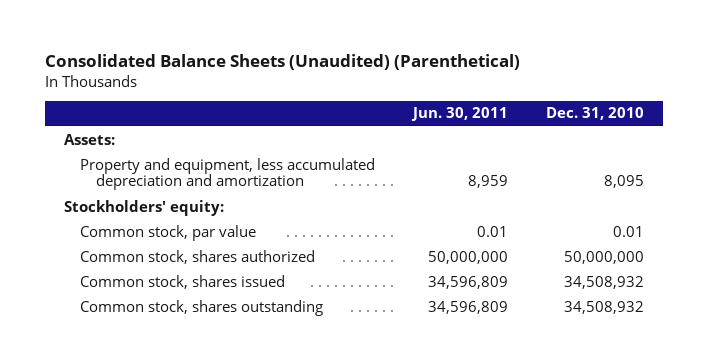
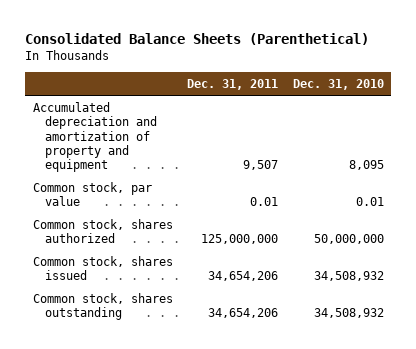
[45,54,521,71] Consolidated Balance Sheets (Unaudited) (Parenthetical) -> [25,32,370,45] Consolidated Balance Sheets (Parenthetical)
[411,107,509,122] Jun. 30, 2011 -> none
none -> [187,79,279,91] Dec. 31, 2011
[64,133,116,145] Assets: -> none
[64,199,225,216] Stockholders' equity: -> none
[79,157,375,191] Property and equipment, less accumulated depreciation and amortization -> [32,101,157,173] Accumulated depreciation and amortization of property and equipment

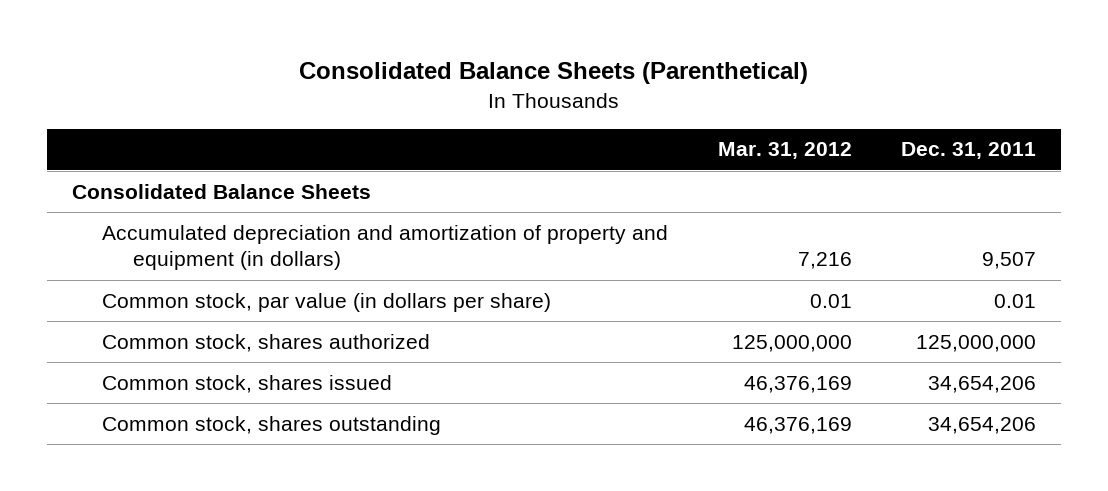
[292,79,384,91] Dec. 31, 2010 -> none
none -> [717,142,852,160] Mar. 31, 2012
none -> [71,183,371,199] Consolidated Balance Sheets
[32,101,157,173] Accumulated depreciation and amortization of property and equipment -> [102,224,669,271] Accumulated depreciation and amortization of property and equipment (in dollars)
[32,181,152,207] Common stock, par value -> [102,292,552,312] Common stock, par value (in dollars per share)

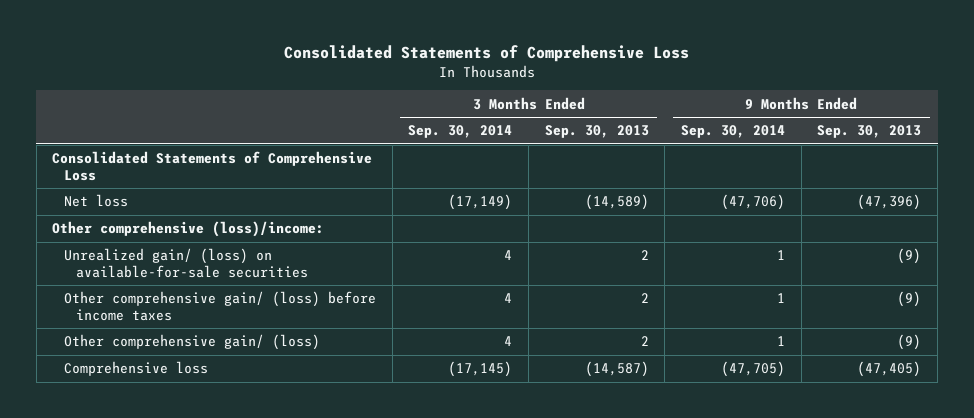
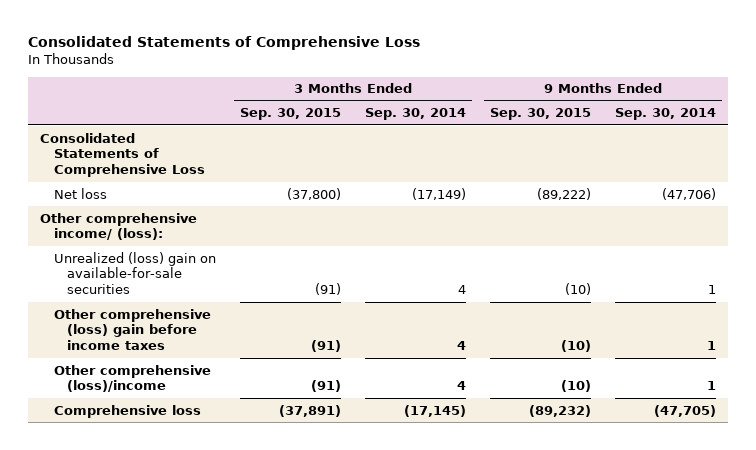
[544,125,649,139] Sep. 30, 2013 -> none
[817,125,922,139] Sep. 30, 2013 -> none
none -> [239,108,341,121] Sep. 30, 2015
none -> [489,108,591,121] Sep. 30, 2015
[52,221,325,238] Other comprehensive (loss)/income: -> [40,212,198,241] Other comprehensive income/ (loss):
[64,248,308,278] Unrealized gain/ (loss) on available-for-sale securities -> [53,251,216,295] Unrealized (loss) gain on available-for-sale securities
[64,291,377,321] Other comprehensive gain/ (loss) before income taxes -> [53,308,211,351] Other comprehensive (loss) gain before income taxes
[64,334,321,351] Other comprehensive gain/ (loss) -> [53,364,211,393] Other comprehensive (loss)/income

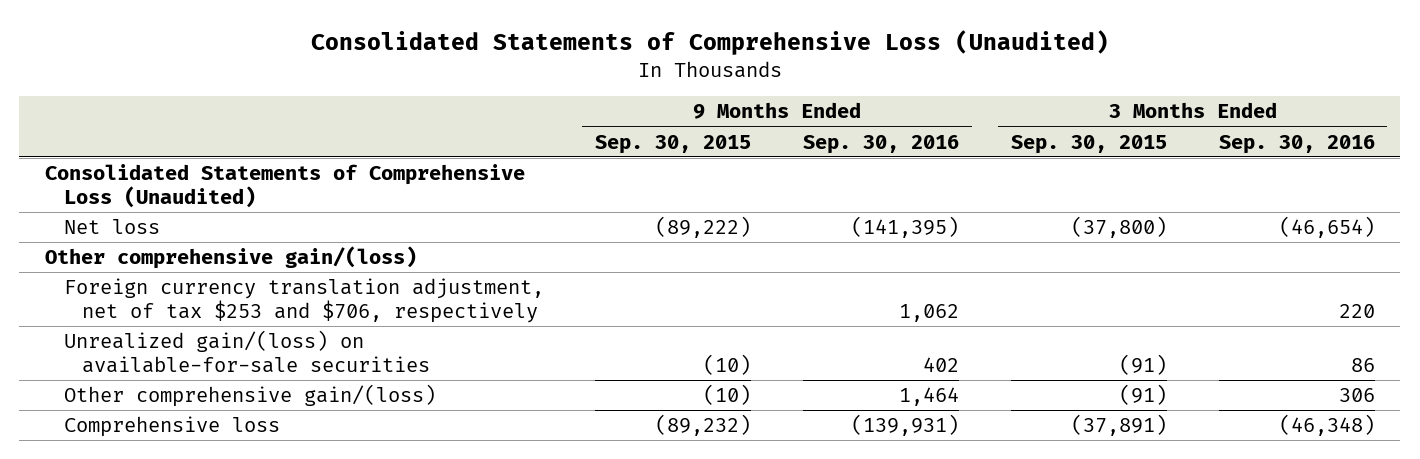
[28,36,421,51] Consolidated Statements of Comprehensive Loss -> [310,29,1109,55] Consolidated Statements of Comprehensive Loss (Unaudited)
[364,108,466,121] Sep. 30, 2014 -> none
[614,108,716,121] Sep. 30, 2014 -> none
none -> [803,134,960,154] Sep. 30, 2016
none -> [1218,134,1375,154] Sep. 30, 2016
[40,132,205,178] Consolidated Statements of Comprehensive Loss -> [44,164,525,208] Consolidated Statements of Comprehensive Loss (Unaudited)
[53,308,211,351] Other comprehensive (loss) gain before income taxes -> none
[40,212,198,241] Other comprehensive income/ (loss): -> [44,246,417,270] Other comprehensive gain/(loss)
none -> [63,278,544,323] Foreign currency translation adjustment, net of tax $253 and $706, respectively
[53,251,216,295] Unrealized (loss) gain on available-for-sale securities -> [63,330,431,373] Unrealized gain/(loss) on available-for-sale securities
[53,364,211,393] Other comprehensive (loss)/income -> [63,384,436,408] Other comprehensive gain/(loss)

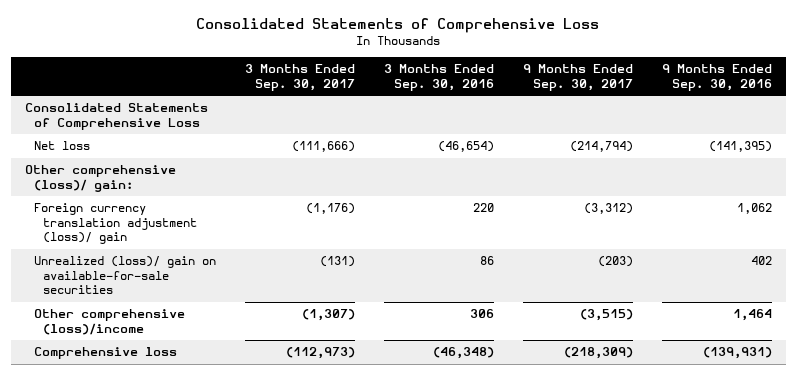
[310,29,1109,55] Consolidated Statements of Comprehensive Loss (Unaudited) -> [196,18,600,34] Consolidated Statements of Comprehensive Loss
[595,134,752,154] Sep. 30, 2015 -> none
[1010,134,1167,154] Sep. 30, 2015 -> none
none -> [245,64,356,91] 3 Months Ended Sep. 30, 2017
none -> [522,64,633,91] 9 Months Ended Sep. 30, 2017
[44,164,525,208] Consolidated Statements of Comprehensive Loss (Unaudited) -> [25,103,209,130] Consolidated Statements of Comprehensive Loss
[44,246,417,270] Other comprehensive gain/(loss) -> [25,165,177,192] Other comprehensive (loss)/ gain:
[63,278,544,323] Foreign currency translation adjustment, net of tax $253 and $706, respectively -> [34,203,198,245] Foreign currency translation adjustment (loss)/ gain
[63,330,431,373] Unrealized gain/(loss) on available-for-sale securities -> [34,256,217,295] Unrealized (loss)/ gain on available-for-sale securities
[63,384,436,408] Other comprehensive gain/(loss) -> [34,309,186,335] Other comprehensive (loss)/income

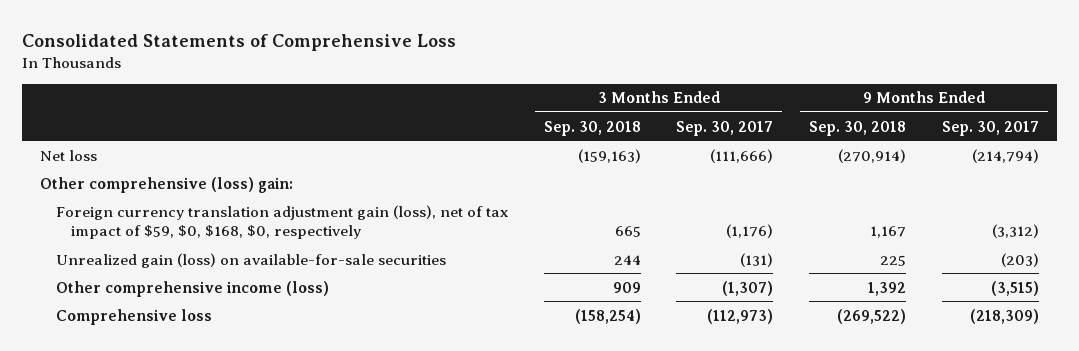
[383,64,494,91] 3 Months Ended Sep. 30, 2016 -> none
[661,64,772,91] 9 Months Ended Sep. 30, 2016 -> none
none -> [543,120,641,136] Sep. 30, 2018
none -> [809,120,907,136] Sep. 30, 2018
[25,103,209,130] Consolidated Statements of Comprehensive Loss -> none
[25,165,177,192] Other comprehensive (loss)/ gain: -> [40,176,294,193] Other comprehensive (loss) gain:
[34,203,198,245] Foreign currency translation adjustment (loss)/ gain -> [55,204,508,240] Foreign currency translation adjustment gain (loss), net of tax impact of $59, $0, $168, $0, respectively
[34,256,217,295] Unrealized (loss)/ gain on available-for-sale securities -> [55,252,446,268] Unrealized gain (loss) on available-for-sale securities
[34,309,186,335] Other comprehensive (loss)/income -> [55,280,329,297] Other comprehensive income (loss)

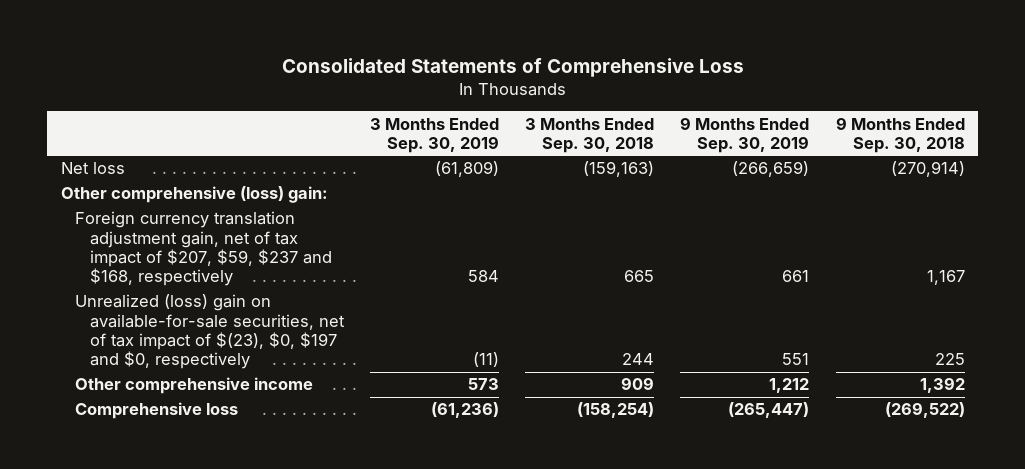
[676,120,774,136] Sep. 30, 2017 -> none
[942,120,1040,136] Sep. 30, 2017 -> none
none -> [370,117,500,153] 3 Months Ended Sep. 30, 2019
none -> [680,116,810,153] 9 Months Ended Sep. 30, 2019
[55,204,508,240] Foreign currency translation adjustment gain (loss), net of tax impact of $59, $0, $168, $0, respectively -> [75,211,333,287] Foreign currency translation adjustment gain, net of tax impact of $207, $59, $237 and $168, respectively
[55,252,446,268] Unrealized gain (loss) on available-for-sale securities -> [75,294,346,370] Unrealized (loss) gain on available-for-sale securities, net of tax impact of $(23), $0, $197 and $0, respectively
[55,280,329,297] Other comprehensive income (loss) -> [75,377,314,395] Other comprehensive income

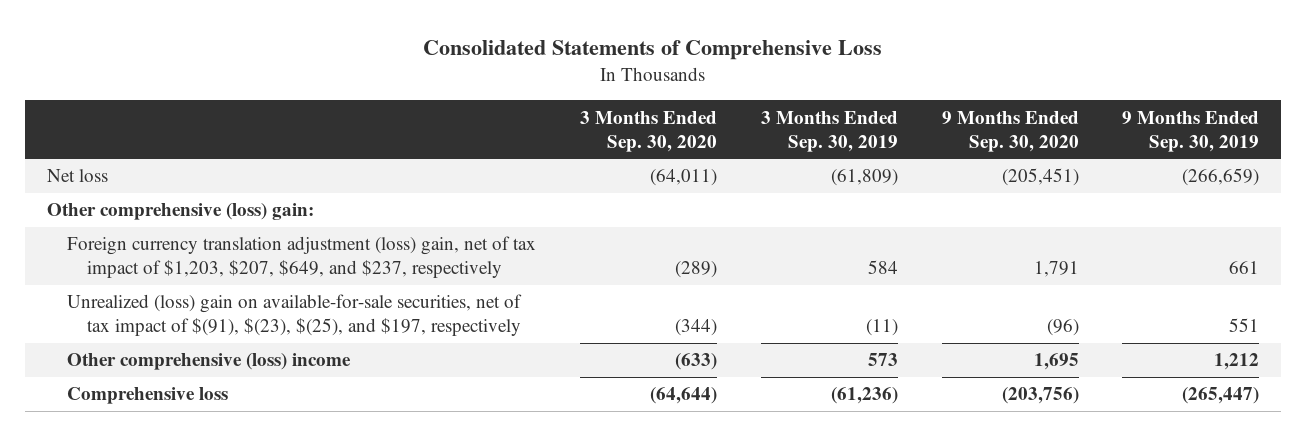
[525,117,655,153] 3 Months Ended Sep. 30, 2018 -> none
[835,116,965,153] 9 Months Ended Sep. 30, 2018 -> none
none -> [579,110,717,152] 3 Months Ended Sep. 30, 2020
none -> [941,110,1079,152] 9 Months Ended Sep. 30, 2020
[75,211,333,287] Foreign currency translation adjustment gain, net of tax impact of $207, $59, $237 and $168, respectively -> [67,236,537,279] Foreign currency translation adjustment (loss) gain, net of tax impact of $1,203, $207, $649, and $237, respectively
[75,294,346,370] Unrealized (loss) gain on available-for-sale securities, net of tax impact of $(23), $0, $197 and $0, respectively -> [67,294,523,337] Unrealized (loss) gain on available-for-sale securities, net of tax impact of $(91), $(23), $(25), and $197, respectively
[75,377,314,395] Other comprehensive income -> [67,353,352,371] Other comprehensive (loss) income

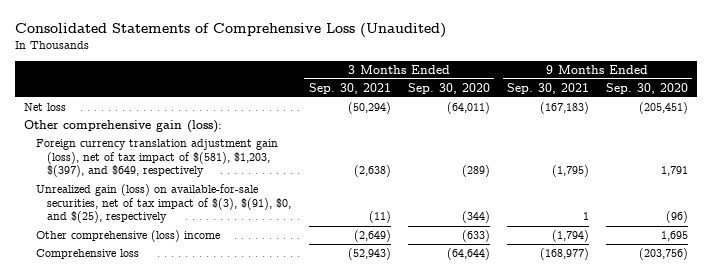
[423,40,883,61] Consolidated Statements of Comprehensive Loss -> [15,23,447,39] Consolidated Statements of Comprehensive Loss (Unaudited)
[760,110,898,152] 3 Months Ended Sep. 30, 2019 -> none
[1122,110,1260,152] 9 Months Ended Sep. 30, 2019 -> none
none -> [308,82,391,94] Sep. 30, 2021
none -> [506,82,589,94] Sep. 30, 2021
[47,203,315,221] Other comprehensive (loss) gain: -> [23,120,222,134] Other comprehensive gain (loss):
[67,236,537,279] Foreign currency translation adjustment (loss) gain, net of tax impact of $1,203, $207, $649, and $237, respectively -> [35,139,278,178] Foreign currency translation adjustment gain (loss), net of tax impact of $(581), $1,203, $(397), and $649, respectively
[67,294,523,337] Unrealized (loss) gain on available-for-sale securities, net of tax impact of $(91), $(23), $(25), and $197, respectively -> [35,184,292,224] Unrealized gain (loss) on available-for-sale securities, net of tax impact of $(3), $(91), $0, and $(25), respectively

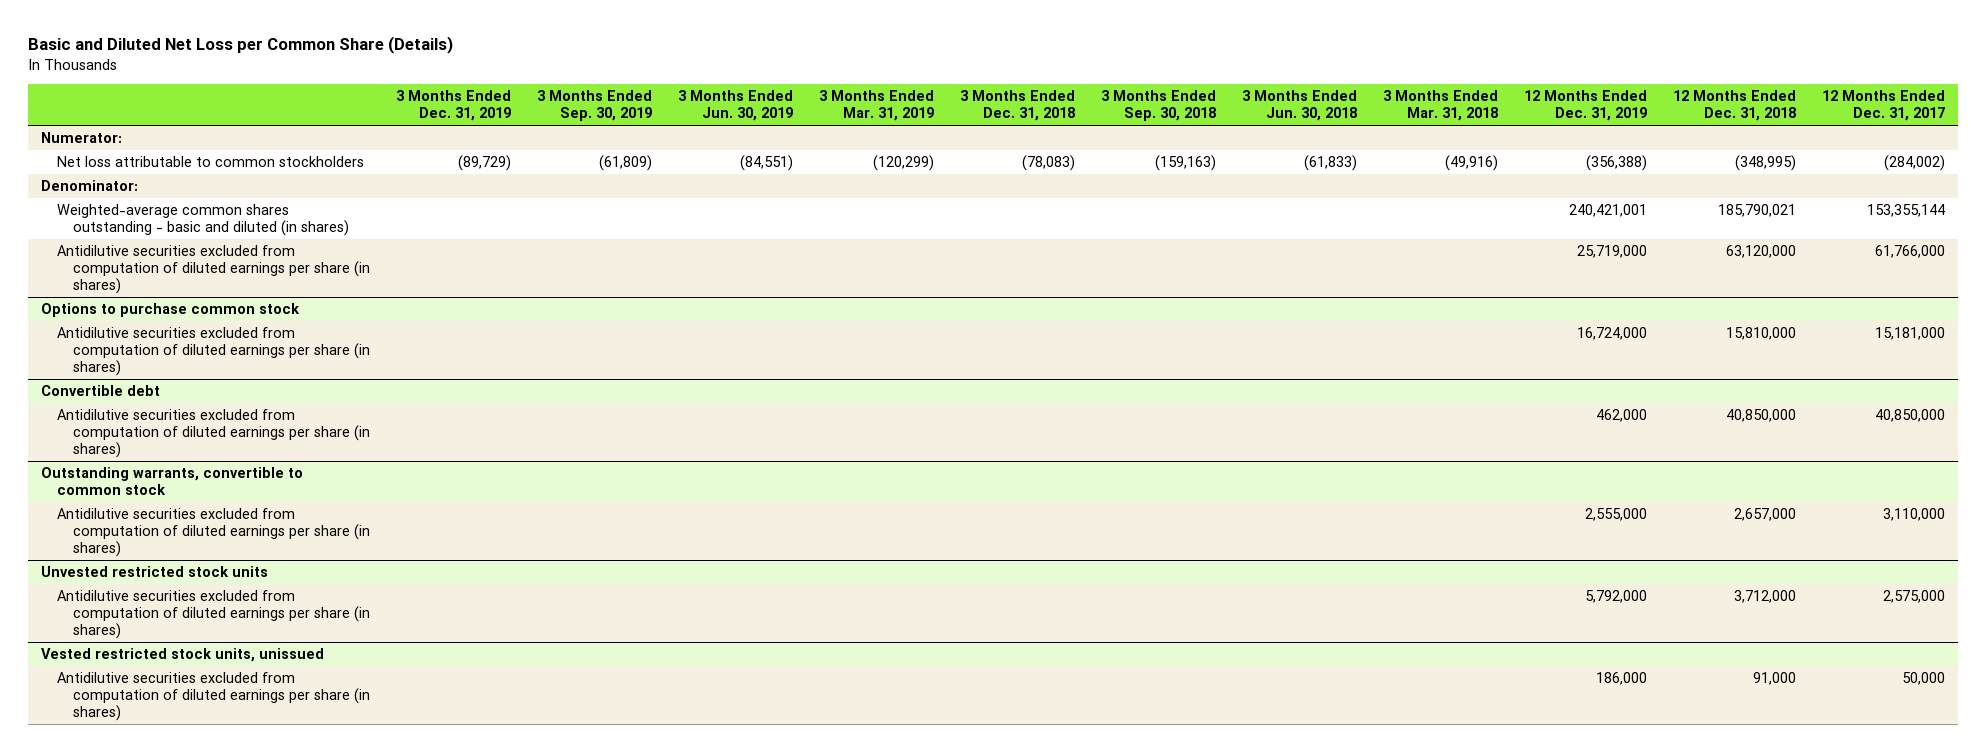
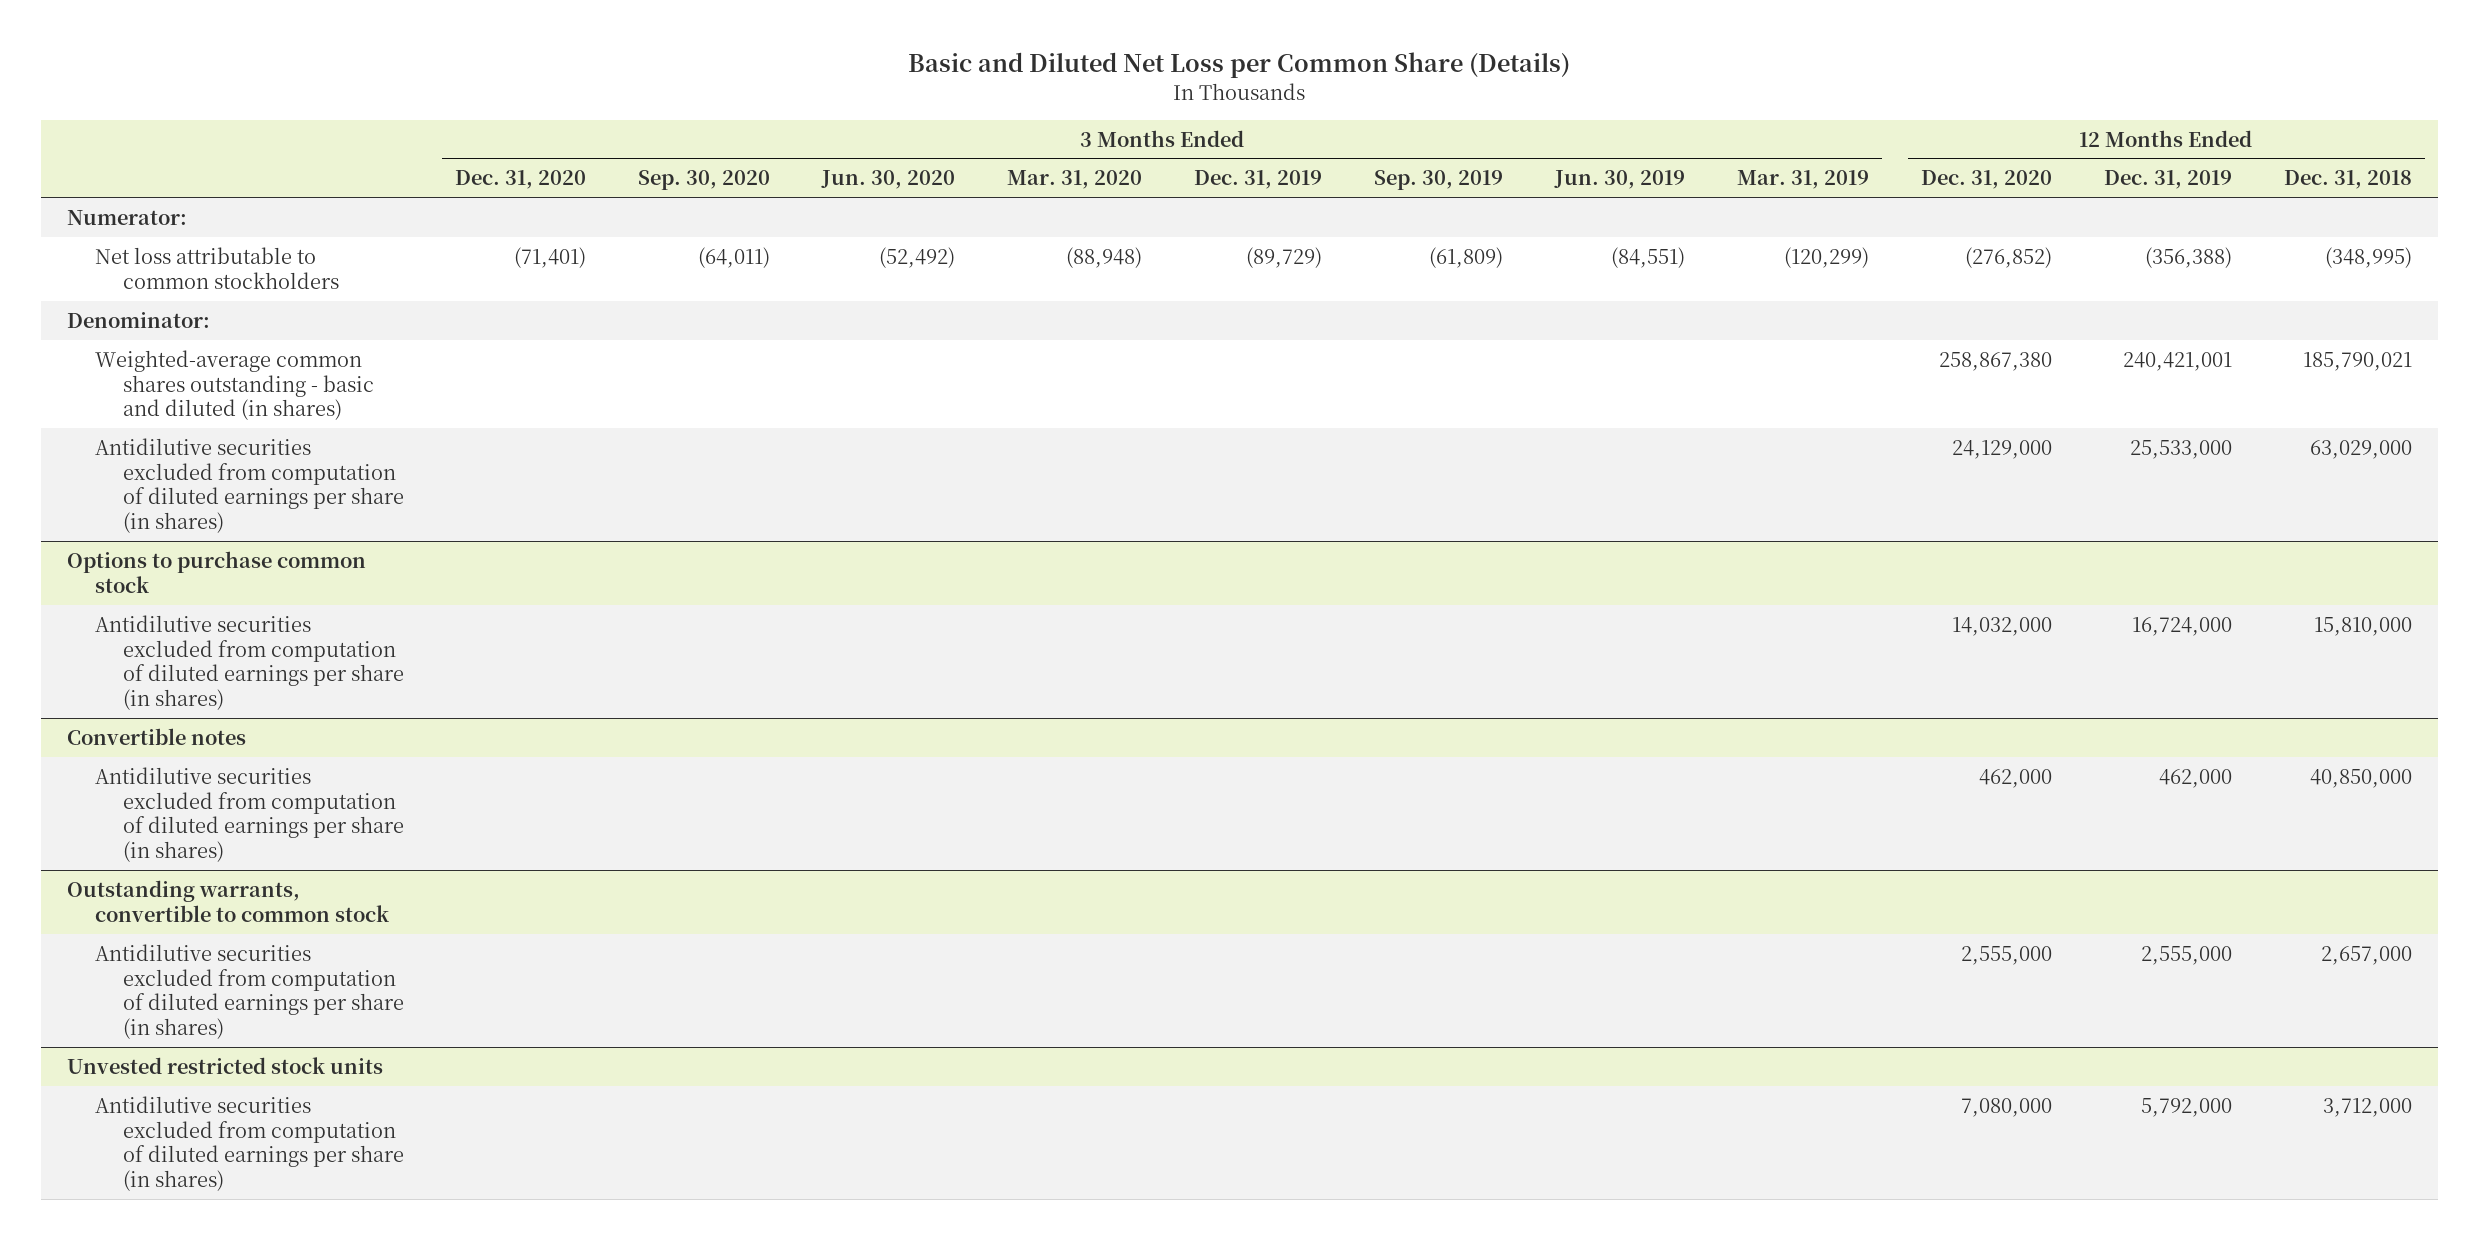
[960,90,1076,122] 3 Months Ended Dec. 31, 2018 -> none
[1101,90,1217,122] 3 Months Ended Sep. 30, 2018 -> none
[1242,90,1358,122] 3 Months Ended Jun. 30, 2018 -> none
[1383,90,1499,122] 3 Months Ended Mar. 31, 2018 -> none
[1822,90,1946,122] 12 Months Ended Dec. 31, 2017 -> none
none -> [455,170,587,190] Dec. 31, 2020
none -> [638,170,771,191] Sep. 30, 2020
none -> [821,170,956,190] Jun. 30, 2020
none -> [1007,170,1143,190] Mar. 31, 2020
none -> [1920,170,2052,190] Dec. 31, 2020
[1577,245,1648,259] 25,719,000 -> [2129,439,2232,459] 25,533,000
[1726,245,1797,259] 63,120,000 -> [2309,439,2412,459] 63,029,000
[40,385,160,397] Convertible debt -> [66,727,246,745] Convertible notes
[40,648,324,663] Vested restricted stock units, unissued -> none
[57,672,371,722] Antidilutive securities excluded from computation of diluted earnings per share (in shares) -> none

